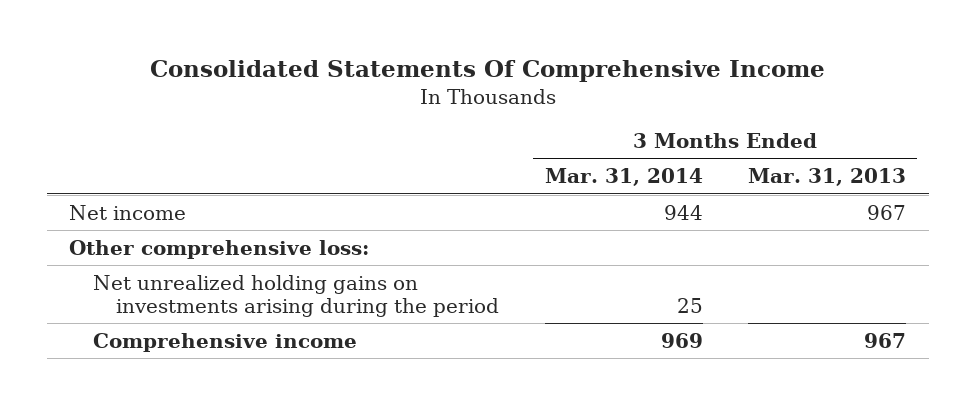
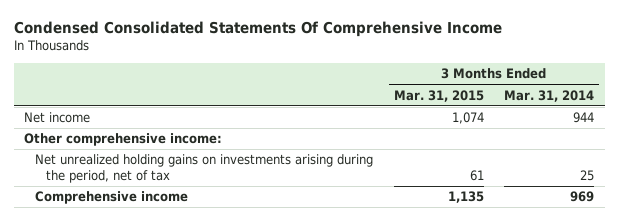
[149,60,825,83] Consolidated Statements Of Comprehensive Income -> [13,21,502,38] Condensed Consolidated Statements Of Comprehensive Income
[748,168,907,187] Mar. 31, 2013 -> none
none -> [393,89,484,102] Mar. 31, 2015
[69,239,370,259] Other comprehensive loss: -> [24,133,223,147] Other comprehensive income:
[92,274,500,317] Net unrealized holding gains on investments arising during the period -> [35,154,374,183] Net unrealized holding gains on investments arising during the period, net of tax

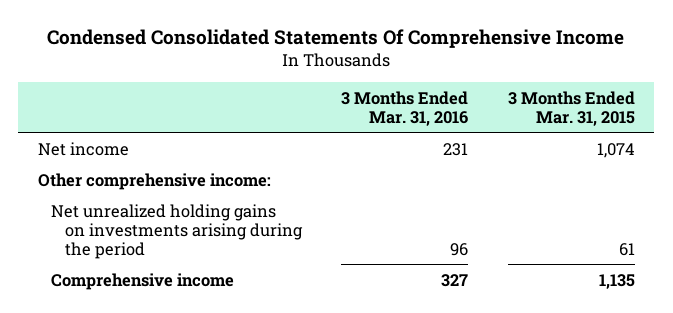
[504,89,595,102] Mar. 31, 2014 -> none
none -> [341,90,469,126] 3 Months Ended Mar. 31, 2016
[35,154,374,183] Net unrealized holding gains on investments arising during the period, net of tax -> [51,203,303,259] Net unrealized holding gains on investments arising during the period

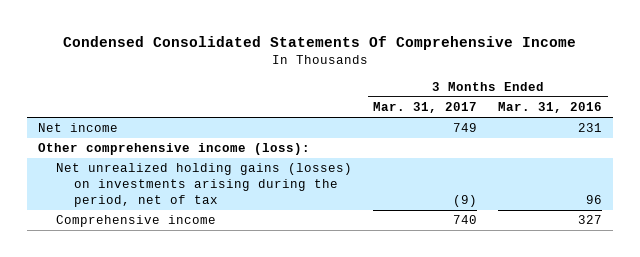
[507,90,635,126] 3 Months Ended Mar. 31, 2015 -> none
none -> [373,102,478,114] Mar. 31, 2017
[37,172,271,190] Other comprehensive income: -> [37,143,310,156] Other comprehensive income (loss):
[51,203,303,259] Net unrealized holding gains on investments arising during the period -> [55,163,352,207] Net unrealized holding gains (losses) on investments arising during the period, net of tax

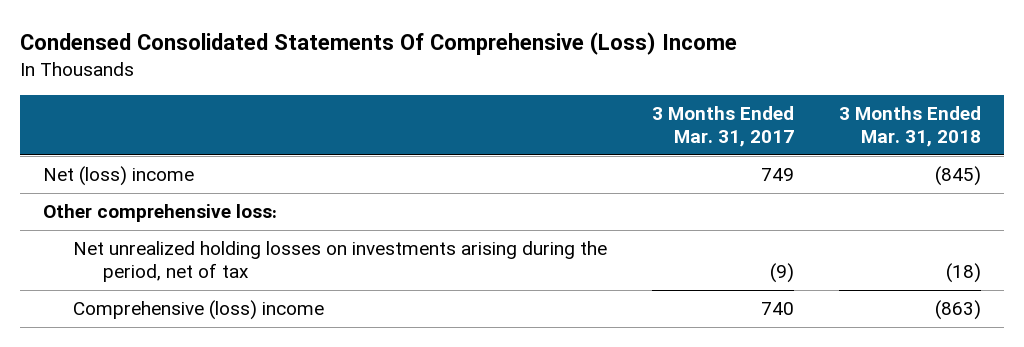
[63,35,577,50] Condensed Consolidated Statements Of Comprehensive Income -> [20,31,738,55] Condensed Consolidated Statements Of Comprehensive (Loss) Income
[498,102,603,114] Mar. 31, 2016 -> none
none -> [838,106,981,148] 3 Months Ended Mar. 31, 2018
[37,123,118,133] Net income -> [42,166,194,187] Net (loss) income
[37,143,310,156] Other comprehensive income (loss): -> [42,204,277,223] Other comprehensive loss:
[55,163,352,207] Net unrealized holding gains (losses) on investments arising during the period, net of tax -> [72,241,607,283] Net unrealized holding losses on investments arising during the period, net of tax
[55,215,216,228] Comprehensive income -> [72,300,324,321] Comprehensive (loss) income

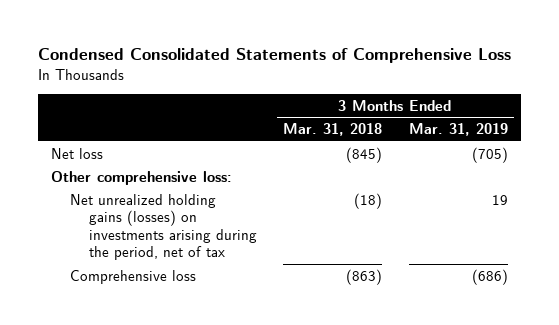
[20,31,738,55] Condensed Consolidated Statements Of Comprehensive (Loss) Income -> [37,48,511,64] Condensed Consolidated Statements of Comprehensive Loss
[651,106,794,148] 3 Months Ended Mar. 31, 2017 -> none
none -> [408,123,508,137] Mar. 31, 2019
[42,166,194,187] Net (loss) income -> [50,147,103,159] Net loss
[72,241,607,283] Net unrealized holding losses on investments arising during the period, net of tax -> [69,193,257,261] Net unrealized holding gains (losses) on investments arising during the period, net of tax
[72,300,324,321] Comprehensive (loss) income -> [69,269,196,284] Comprehensive loss

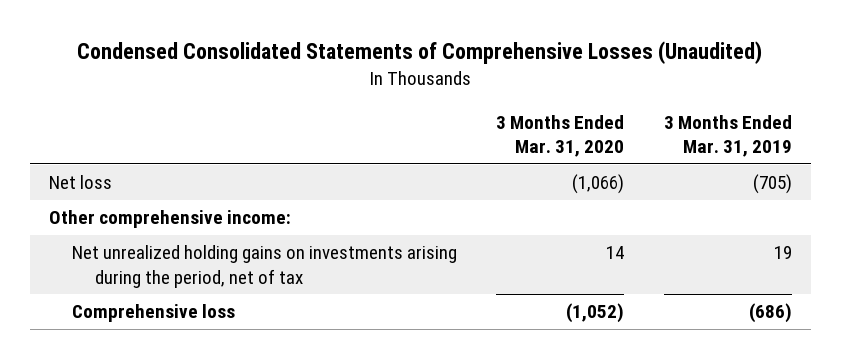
[37,48,511,64] Condensed Consolidated Statements of Comprehensive Loss -> [77,41,763,65] Condensed Consolidated Statements of Comprehensive Losses (Unaudited)
[283,123,383,137] Mar. 31, 2018 -> none
none -> [496,114,625,158] 3 Months Ended Mar. 31, 2020
[50,170,232,185] Other comprehensive loss: -> [49,210,292,229] Other comprehensive income:
[69,193,257,261] Net unrealized holding gains (losses) on investments arising during the period, net of tax -> [72,245,458,288] Net unrealized holding gains on investments arising during the period, net of tax

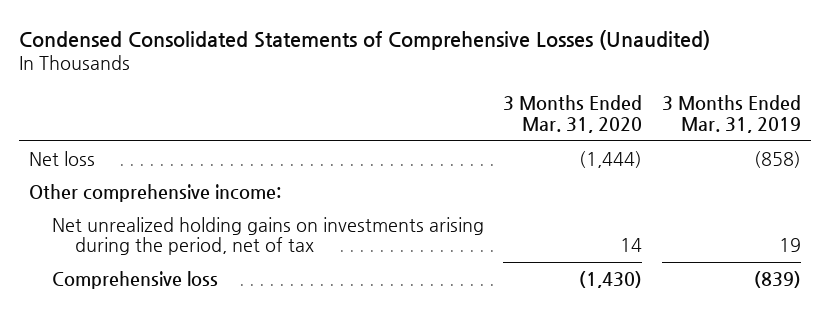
[572,174,625,195] (1,066) -> [579,150,643,168] (1,444)
[752,174,792,195] (705) -> [753,150,801,168] (858)
[566,303,625,324] (1,052) -> [579,270,643,288] (1,430)
[748,303,792,324] (686) -> [753,270,801,288] (839)

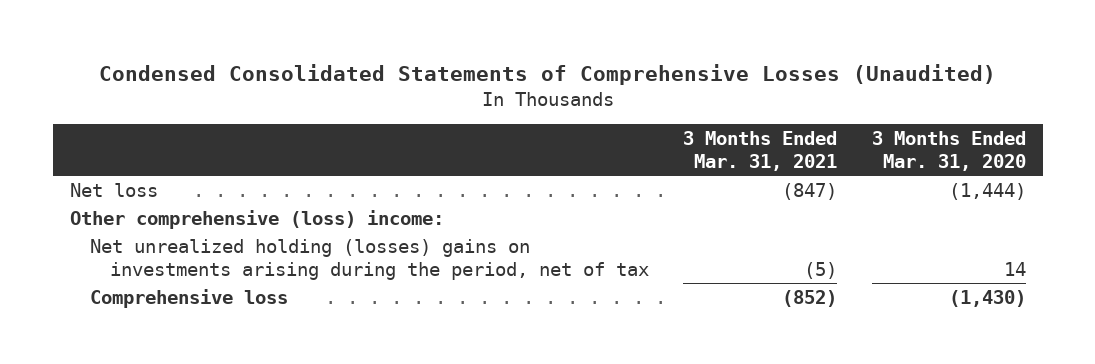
[661,95,801,134] 3 Months Ended Mar. 31, 2019 -> none
none -> [683,130,838,171] 3 Months Ended Mar. 31, 2021
[28,183,281,202] Other comprehensive income: -> [69,209,444,229] Other comprehensive (loss) income:
[51,216,484,256] Net unrealized holding gains on investments arising during the period, net of tax -> [89,238,650,280] Net unrealized holding (losses) gains on investments arising during the period, net of tax

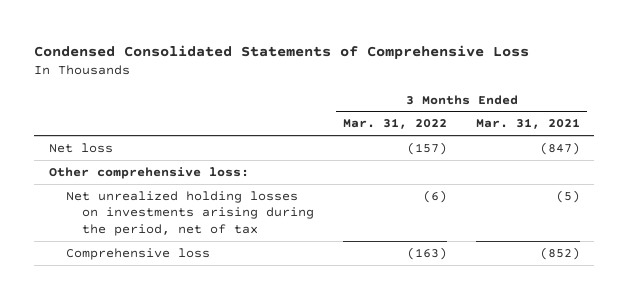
[98,63,996,85] Condensed Consolidated Statements of Comprehensive Losses (Unaudited) -> [34,44,530,59] Condensed Consolidated Statements of Comprehensive Loss
[871,130,1026,171] 3 Months Ended Mar. 31, 2020 -> none
none -> [343,118,448,130] Mar. 31, 2022
[69,209,444,229] Other comprehensive (loss) income: -> [48,166,249,179] Other comprehensive loss:
[89,238,650,280] Net unrealized holding (losses) gains on investments arising during the period, net of tax -> [65,190,315,236] Net unrealized holding losses on investments arising during the period, net of tax

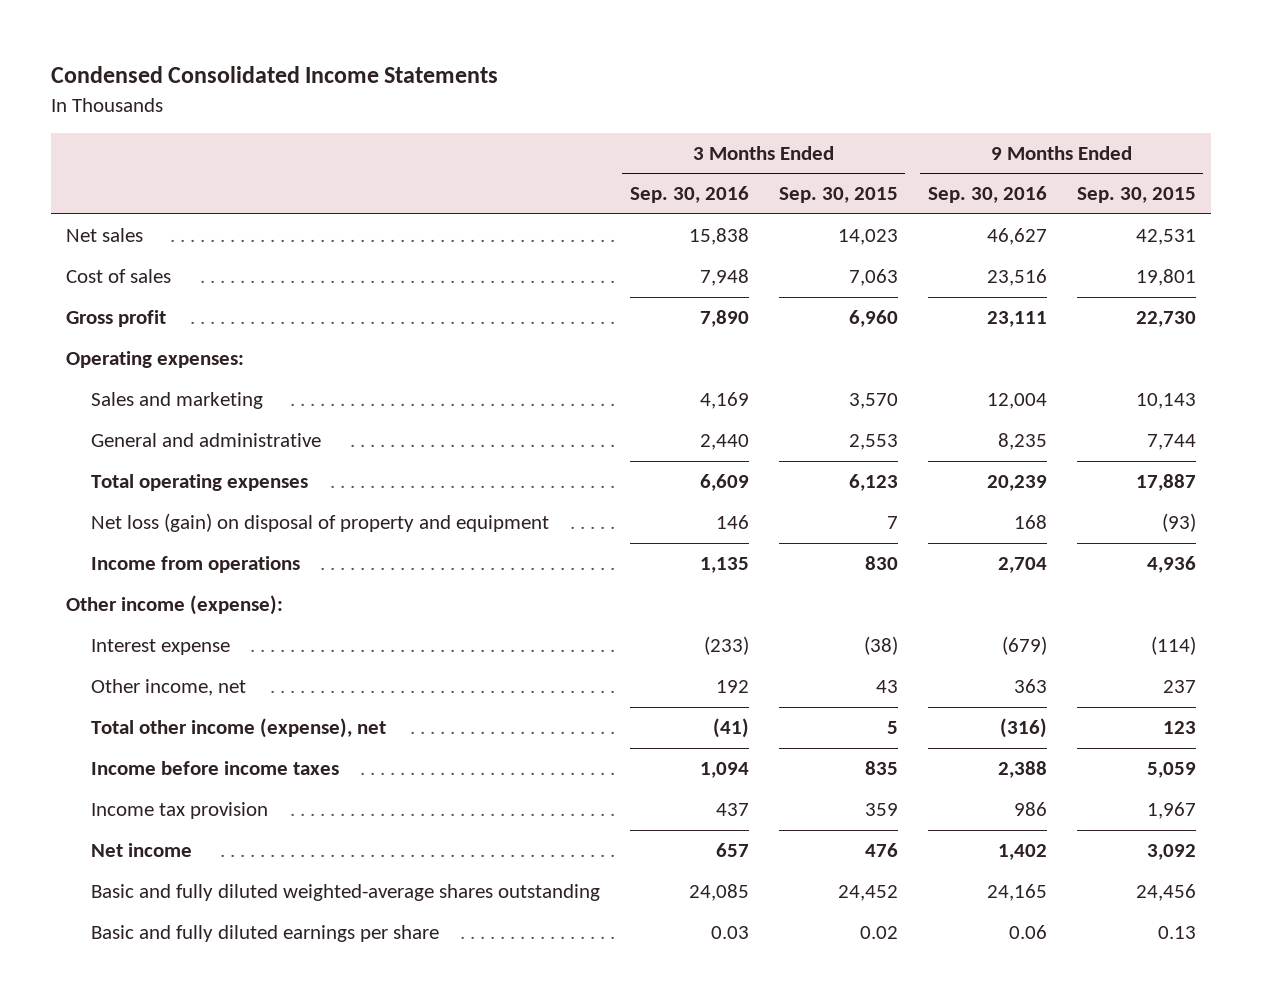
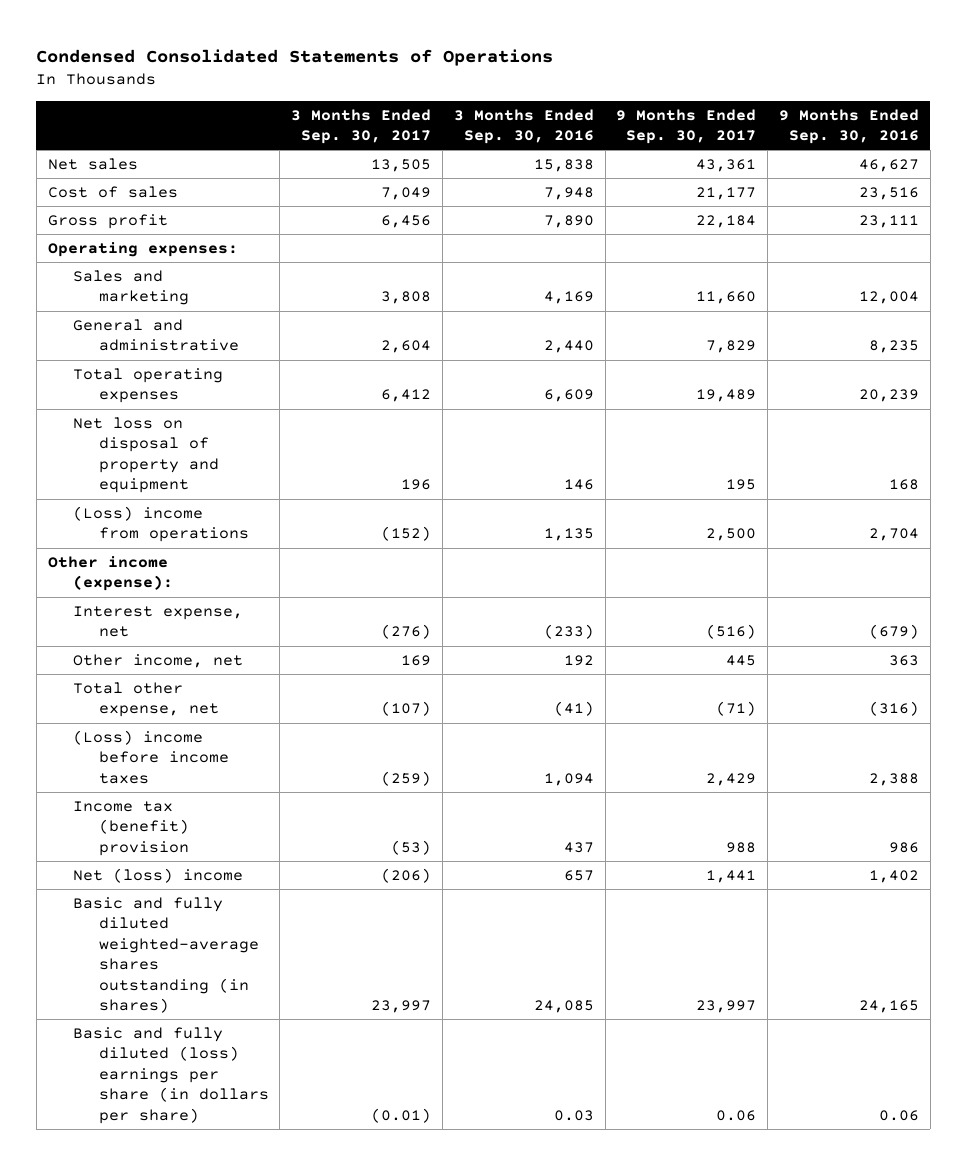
[50,66,498,84] Condensed Consolidated Income Statements -> [36,48,554,66] Condensed Consolidated Statements of Operations
[778,187,898,204] Sep. 30, 2015 -> none
[1076,187,1196,204] Sep. 30, 2015 -> none
none -> [291,108,432,145] 3 Months Ended Sep. 30, 2017
none -> [616,108,757,145] 9 Months Ended Sep. 30, 2017
[90,513,549,533] Net loss (gain) on disposal of property and equipment -> [73,417,219,494] Net loss on disposal of property and equipment
[90,556,300,574] Income from operations -> [73,506,249,543] (Loss) income from operations
[90,639,230,656] Interest expense -> [73,606,244,638] Interest expense, net
[90,718,386,739] Total other income (expense), net -> [73,682,219,718] Total other expense, net
[90,761,339,776] Income before income taxes -> [73,730,229,784] (Loss) income before income taxes
[90,802,268,820] Income tax provision -> [73,801,189,856] Income tax (benefit) provision
[90,843,192,858] Net income -> [73,868,244,884] Net (loss) income
[90,884,600,902] Basic and fully diluted weighted-average shares outstanding -> [73,897,259,1014] Basic and fully diluted weighted-average shares outstanding (in shares)
[90,925,439,943] Basic and fully diluted earnings per share -> [73,1027,269,1124] Basic and fully diluted (loss) earnings per share (in dollars per share)

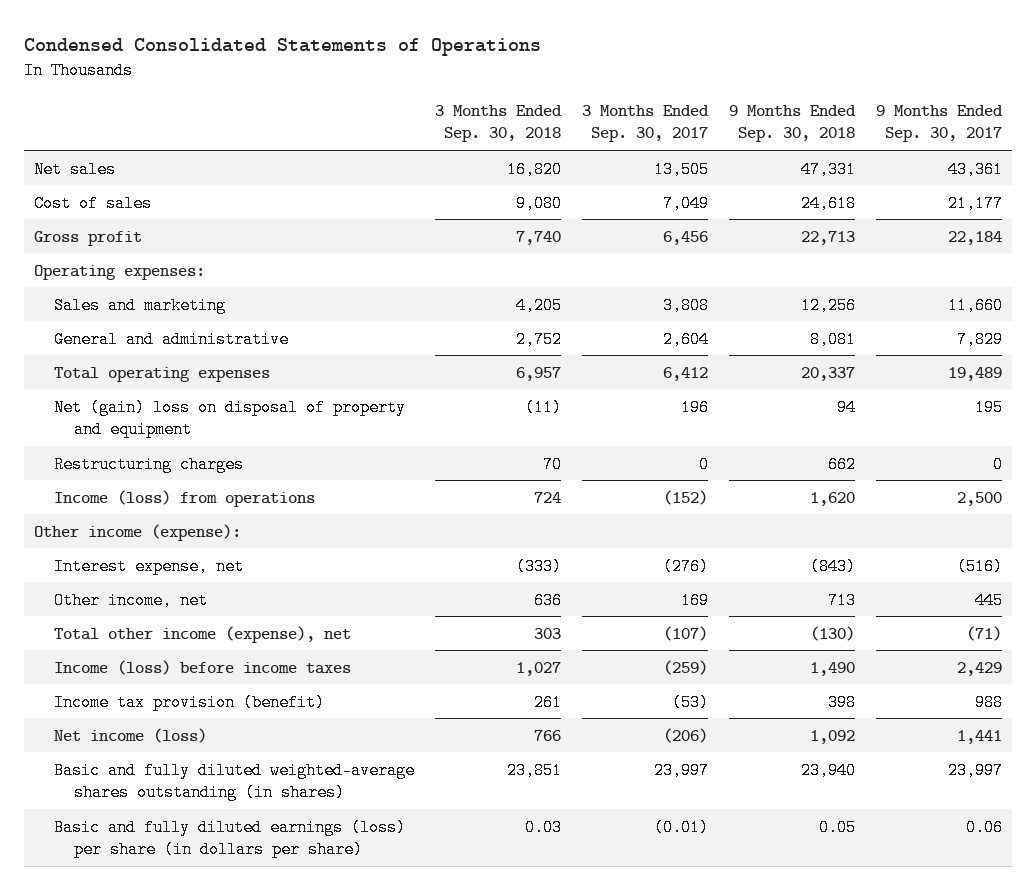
[453,108,594,145] 3 Months Ended Sep. 30, 2016 -> none
[779,108,920,145] 9 Months Ended Sep. 30, 2016 -> none
none -> [434,104,562,143] 3 Months Ended Sep. 30, 2018
none -> [728,104,856,143] 9 Months Ended Sep. 30, 2018
[73,417,219,494] Net loss on disposal of property and equipment -> [53,398,406,438] Net (gain) loss on disposal of property and equipment
none -> [53,455,244,473] Restructuring charges
[73,506,249,543] (Loss) income from operations -> [53,489,315,507] Income (loss) from operations
[73,682,219,718] Total other expense, net -> [53,625,351,643] Total other income (expense), net
[73,730,229,784] (Loss) income before income taxes -> [53,659,351,675] Income (loss) before income taxes
[73,801,189,856] Income tax (benefit) provision -> [53,693,325,711] Income tax provision (benefit)
[73,868,244,884] Net (loss) income -> [53,727,207,743] Net income (loss)
[73,1027,269,1124] Basic and fully diluted (loss) earnings per share (in dollars per share) -> [53,818,406,858] Basic and fully diluted earnings (loss) per share (in dollars per share)

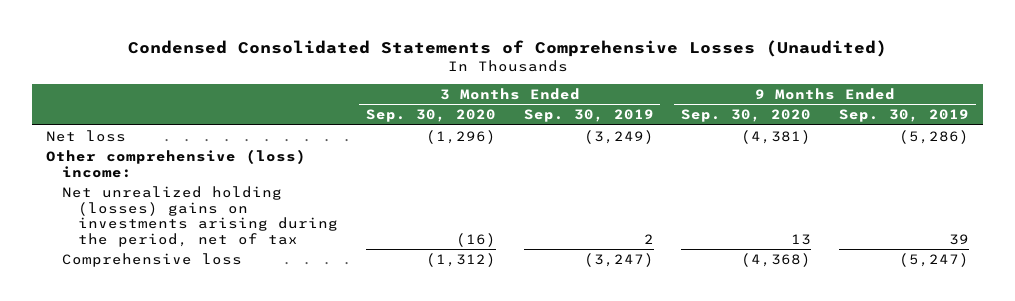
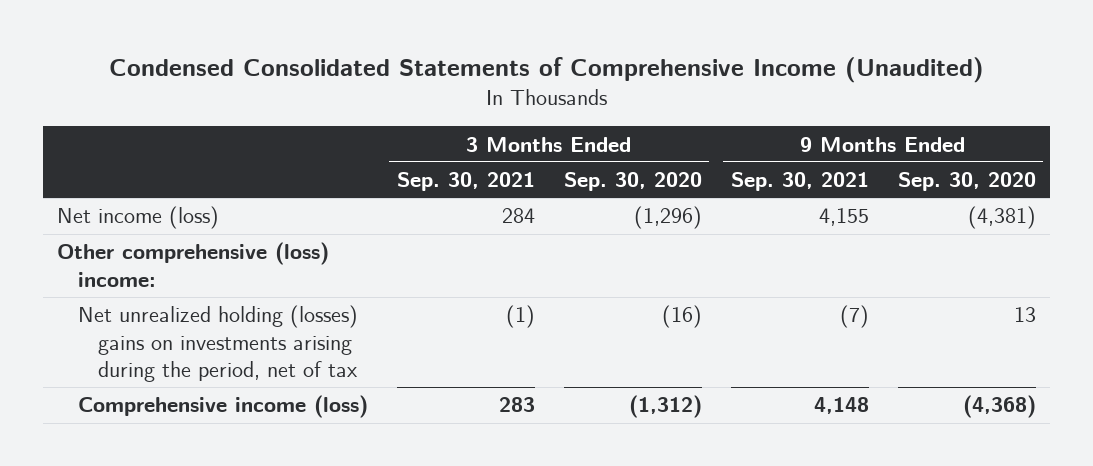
[127,39,887,57] Condensed Consolidated Statements of Comprehensive Losses (Unaudited) -> [108,57,984,84] Condensed Consolidated Statements of Comprehensive Income (Unaudited)
[523,109,654,123] Sep. 30, 2019 -> none
[838,109,969,123] Sep. 30, 2019 -> none
none -> [396,172,535,192] Sep. 30, 2021
none -> [730,172,869,192] Sep. 30, 2021
[46,129,127,142] Net loss -> [57,206,220,230] Net income (loss)
[62,252,243,267] Comprehensive loss -> [77,395,368,419] Comprehensive income (loss)

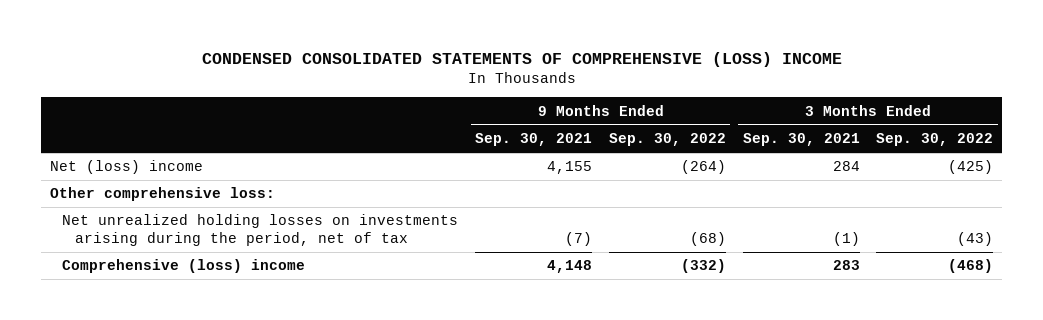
[108,57,984,84] Condensed Consolidated Statements of Comprehensive Income (Unaudited) -> [201,51,842,67] CONDENSED CONSOLIDATED STATEMENTS OF COMPREHENSIVE (LOSS) INCOME
[563,172,702,192] Sep. 30, 2020 -> none
[897,172,1036,192] Sep. 30, 2020 -> none
none -> [608,133,726,147] Sep. 30, 2022
none -> [876,133,994,147] Sep. 30, 2022
[57,206,220,230] Net income (loss) -> [49,160,203,175] Net (loss) income
[57,242,330,287] Other comprehensive (loss) income: -> [49,187,275,202] Other comprehensive loss:
[77,305,358,383] Net unrealized holding (losses) gains on investments arising during the period, net of tax -> [62,214,459,246] Net unrealized holding losses on investments arising during the period, net of tax
[77,395,368,419] Comprehensive income (loss) -> [62,259,306,274] Comprehensive (loss) income

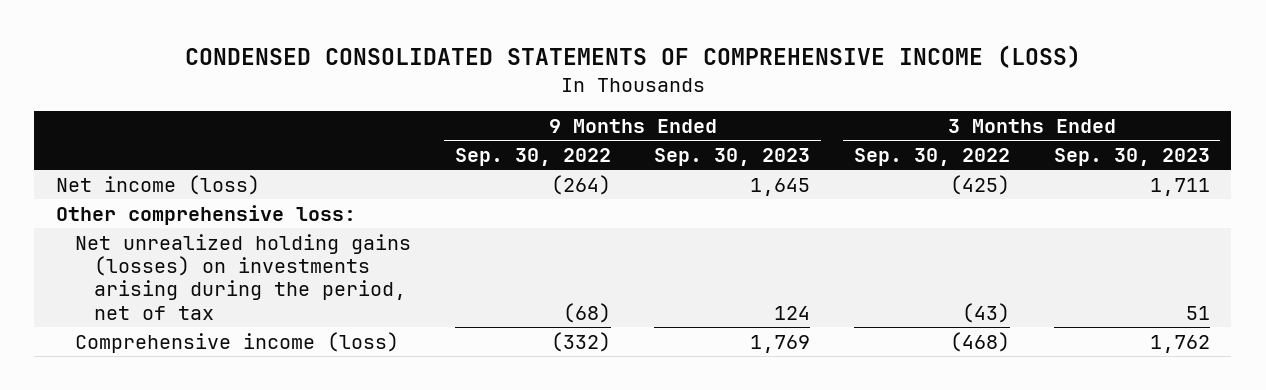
[201,51,842,67] CONDENSED CONSOLIDATED STATEMENTS OF COMPREHENSIVE (LOSS) INCOME -> [184,45,1081,69] CONDENSED CONSOLIDATED STATEMENTS OF COMPREHENSIVE INCOME (LOSS)
[475,133,593,147] Sep. 30, 2021 -> none
[742,133,860,147] Sep. 30, 2021 -> none
none -> [654,148,811,167] Sep. 30, 2023
none -> [1053,148,1210,167] Sep. 30, 2023
[49,160,203,175] Net (loss) income -> [56,174,261,195] Net income (loss)
[62,214,459,246] Net unrealized holding losses on investments arising during the period, net of tax -> [75,233,412,320] Net unrealized holding gains (losses) on investments arising during the period, net of tax
[62,259,306,274] Comprehensive (loss) income -> [75,331,400,353] Comprehensive income (loss)

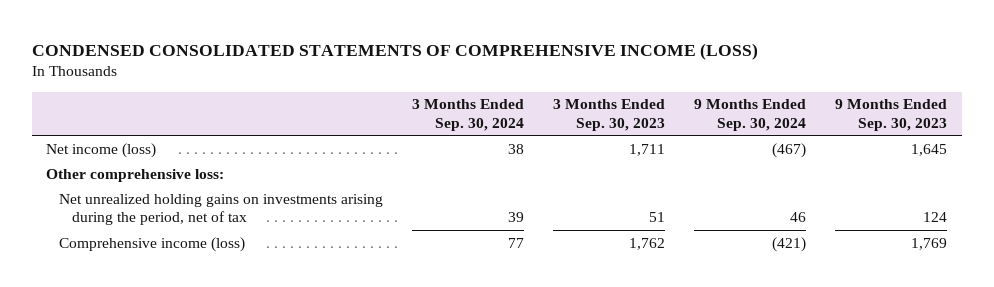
[454,148,611,167] Sep. 30, 2022 -> none
[854,148,1011,167] Sep. 30, 2022 -> none
none -> [412,99,525,131] 3 Months Ended Sep. 30, 2024
none -> [694,99,807,131] 9 Months Ended Sep. 30, 2024
[75,233,412,320] Net unrealized holding gains (losses) on investments arising during the period, net of tax -> [59,193,384,225] Net unrealized holding gains on investments arising during the period, net of tax

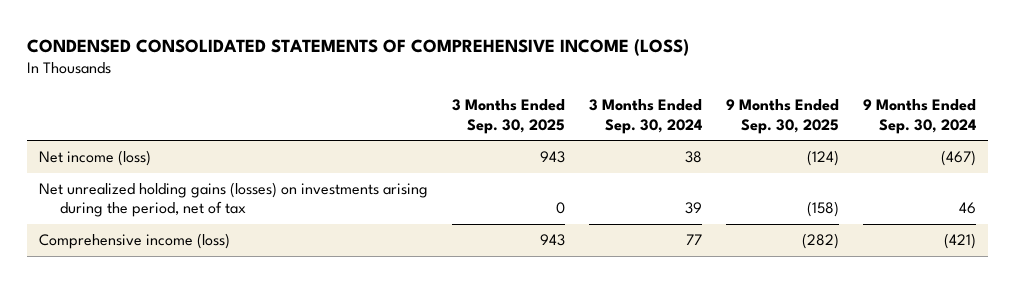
[553,99,666,131] 3 Months Ended Sep. 30, 2023 -> none
[835,99,948,131] 9 Months Ended Sep. 30, 2023 -> none
none -> [451,99,565,134] 3 Months Ended Sep. 30, 2025
none -> [726,99,840,134] 9 Months Ended Sep. 30, 2025
[46,168,225,182] Other comprehensive loss: -> none
[59,193,384,225] Net unrealized holding gains on investments arising during the period, net of tax -> [38,182,428,218] Net unrealized holding gains (losses) on investments arising during the period, net of tax

